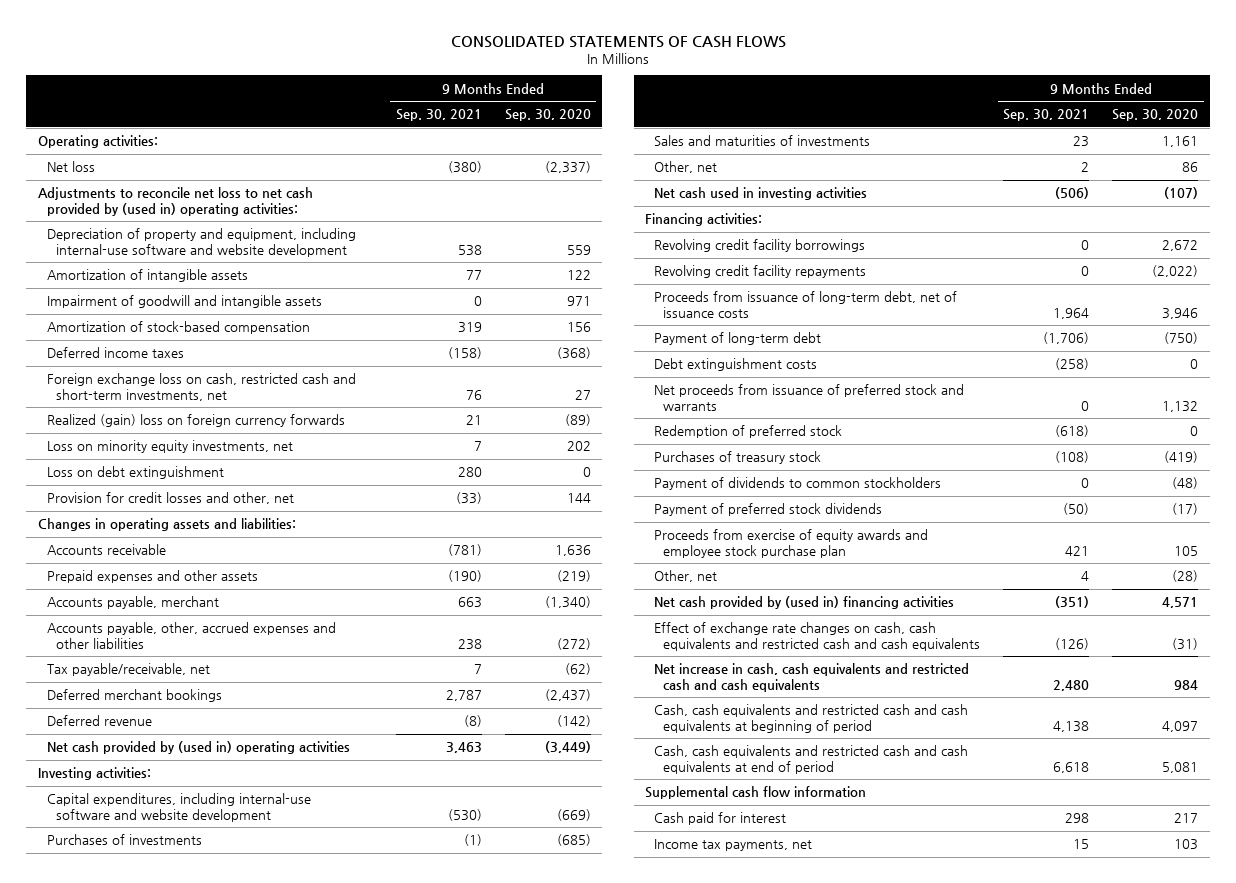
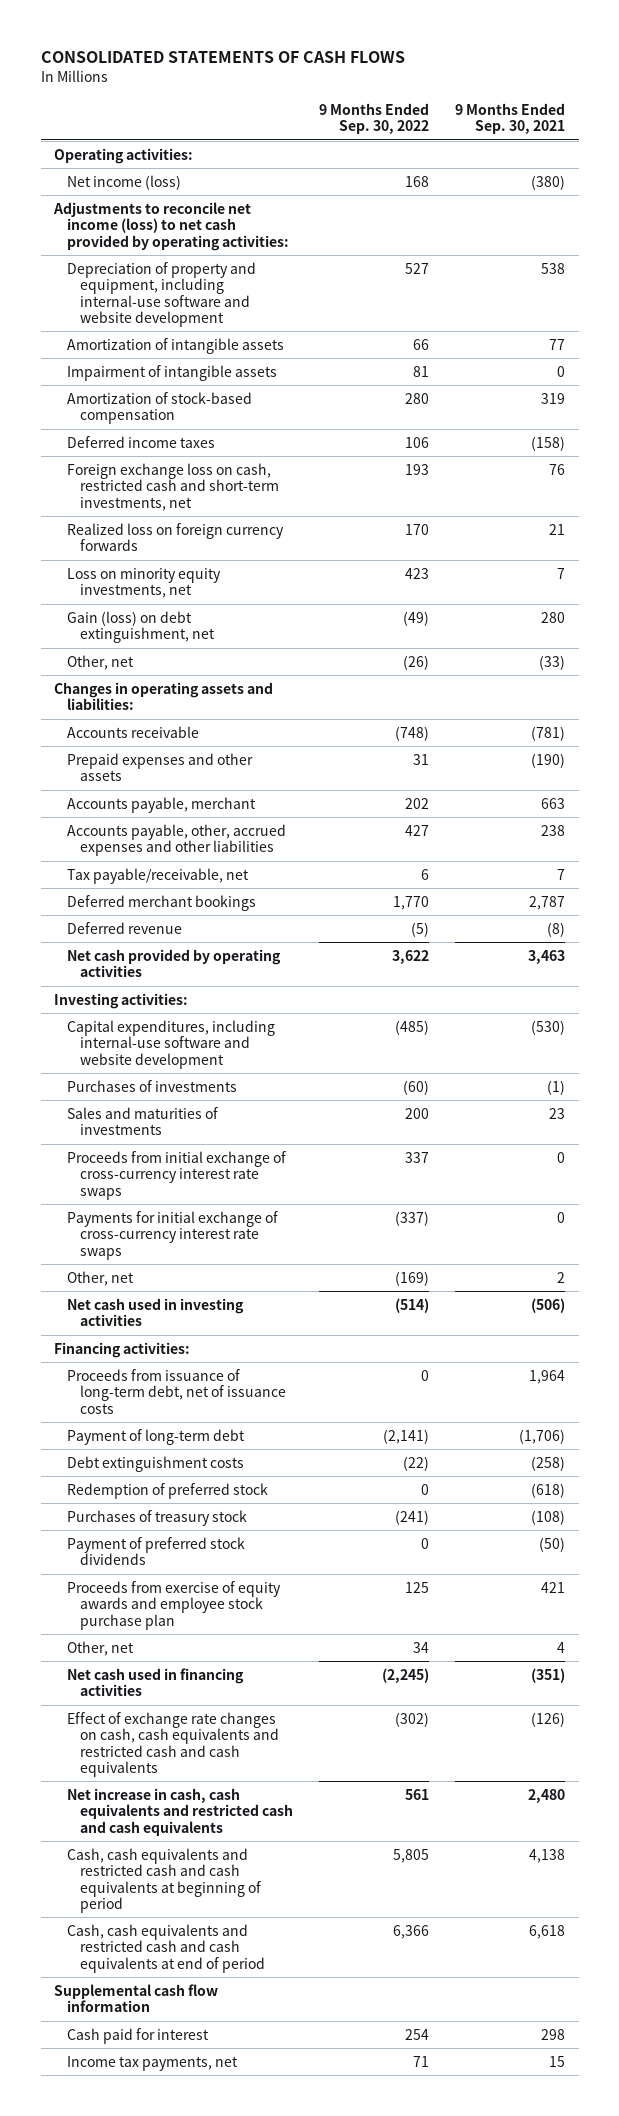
[504,109,591,122] Sep. 30, 2020 -> none
none -> [319,102,430,135] 9 Months Ended Sep. 30, 2022
[46,161,95,173] Net loss -> [66,174,181,190] Net income (loss)
[37,187,313,217] Adjustments to reconcile net loss to net cash provided by (used in) operating activities: -> [53,201,289,251] Adjustments to reconcile net income (loss) to net cash provided by operating activities:
[46,295,322,309] Impairment of goodwill and intangible assets -> [66,364,277,381] Impairment of intangible assets
[46,414,345,428] Realized (gain) loss on foreign currency forwards -> [66,522,284,552] Realized loss on foreign currency forwards
[46,492,294,505] Provision for credit losses and other, net -> none
[46,466,224,480] Loss on debt extinguishment -> [66,610,215,644] Gain (loss) on debt extinguishment, net
none -> [66,654,134,670] Other, net
[46,741,350,755] Net cash provided by (used in) operating activities -> [66,948,281,978] Net cash provided by operating activities
none -> [66,1150,286,1200] Proceeds from initial exchange of cross-currency interest rate swaps
none -> [66,1210,278,1260] Payments for initial exchange of cross-currency interest rate swaps
[654,239,866,253] Revolving credit facility borrowings -> none
[654,265,867,279] Revolving credit facility repayments -> none
[654,384,965,412] Net proceeds from issuance of preferred stock and warrants -> none
[654,477,942,491] Payment of dividends to common stockholders -> none
[654,596,955,610] Net cash provided by (used in) financing activities -> [66,1667,244,1697] Net cash used in financing activities

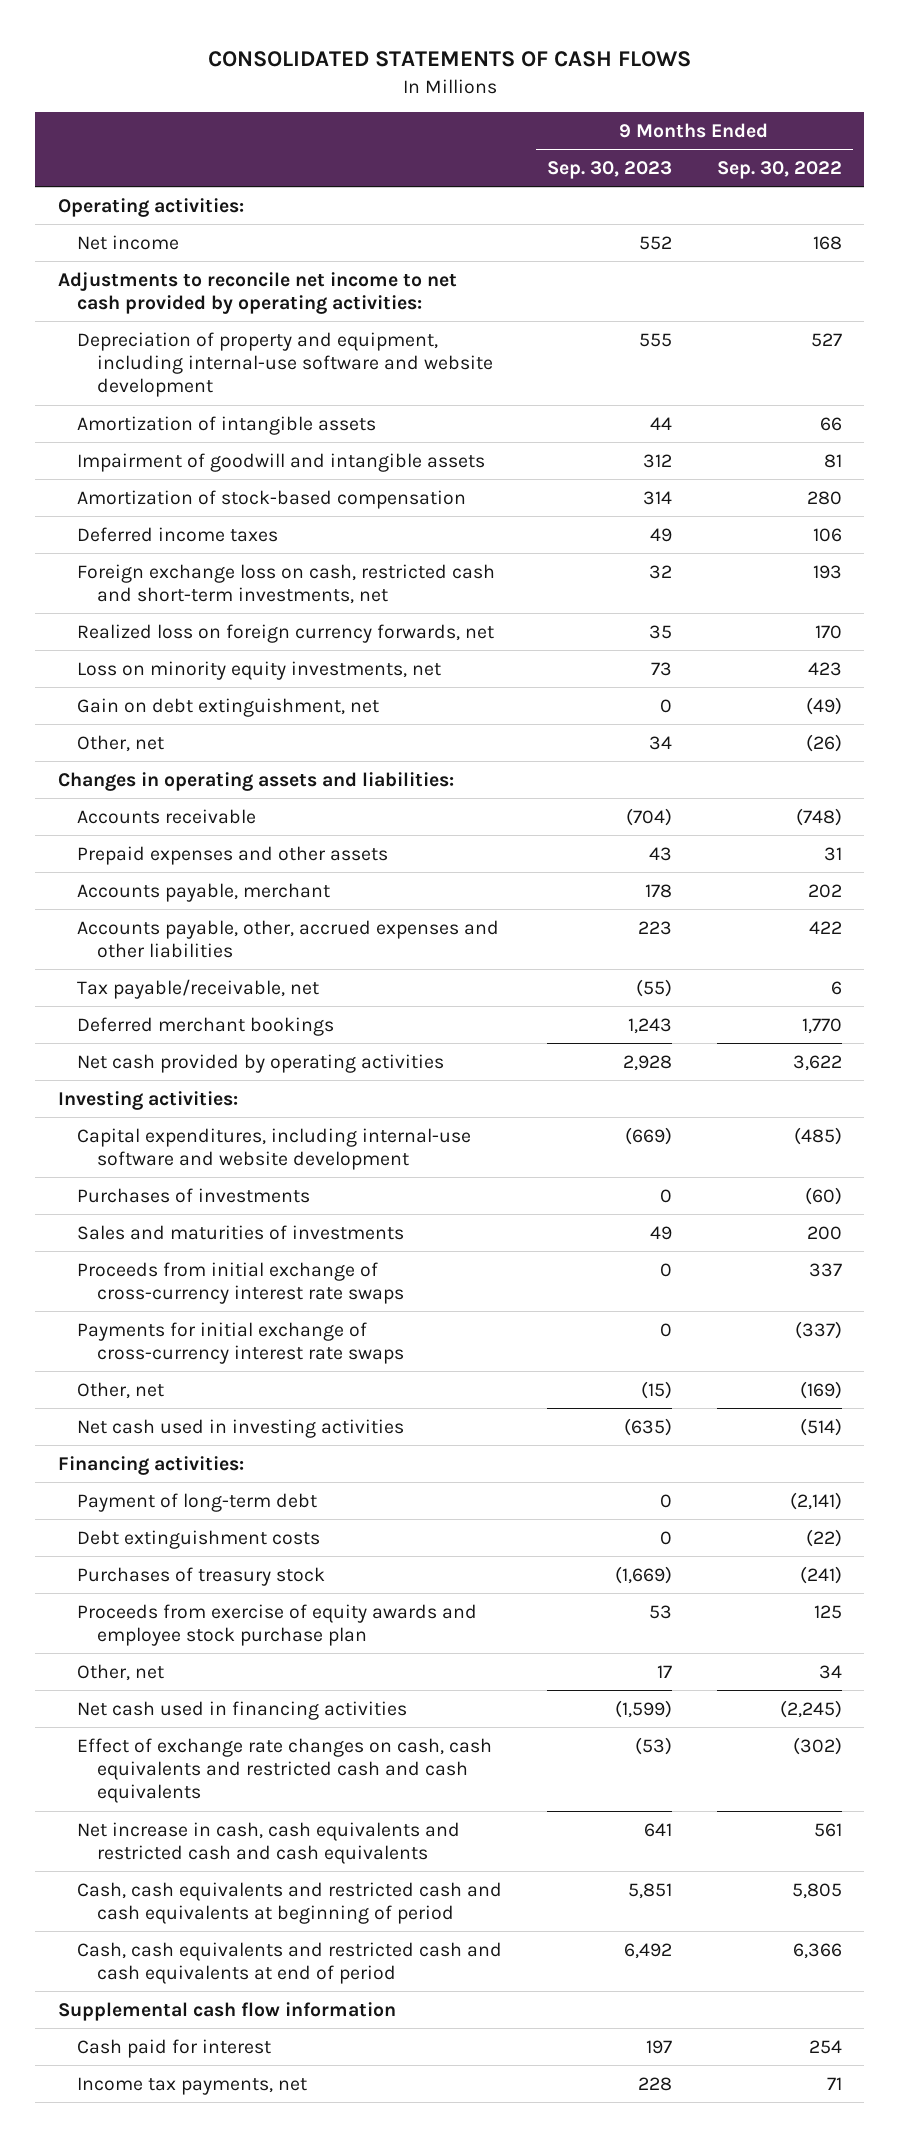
[455,102,566,135] 9 Months Ended Sep. 30, 2021 -> none
none -> [546,161,672,180] Sep. 30, 2023
[66,174,181,190] Net income (loss) -> [77,234,180,250] Net income
[53,201,289,251] Adjustments to reconcile net income (loss) to net cash provided by operating activities: -> [57,271,457,315] Adjustments to reconcile net income to net cash provided by operating activities:
[66,364,277,381] Impairment of intangible assets -> [77,452,486,472] Impairment of goodwill and intangible assets
[66,522,284,552] Realized loss on foreign currency forwards -> [77,623,495,643] Realized loss on foreign currency forwards, net
[66,610,215,644] Gain (loss) on debt extinguishment, net -> [77,697,380,717] Gain on debt extinguishment, net
[405,824,430,836] 427 -> [808,920,842,934] 422
[66,921,182,934] Deferred revenue -> none
[66,1368,286,1414] Proceeds from issuance of long-term debt, net of issuance costs -> none
[66,1482,268,1499] Redemption of preferred stock -> none
[66,1536,245,1566] Payment of preferred stock dividends -> none

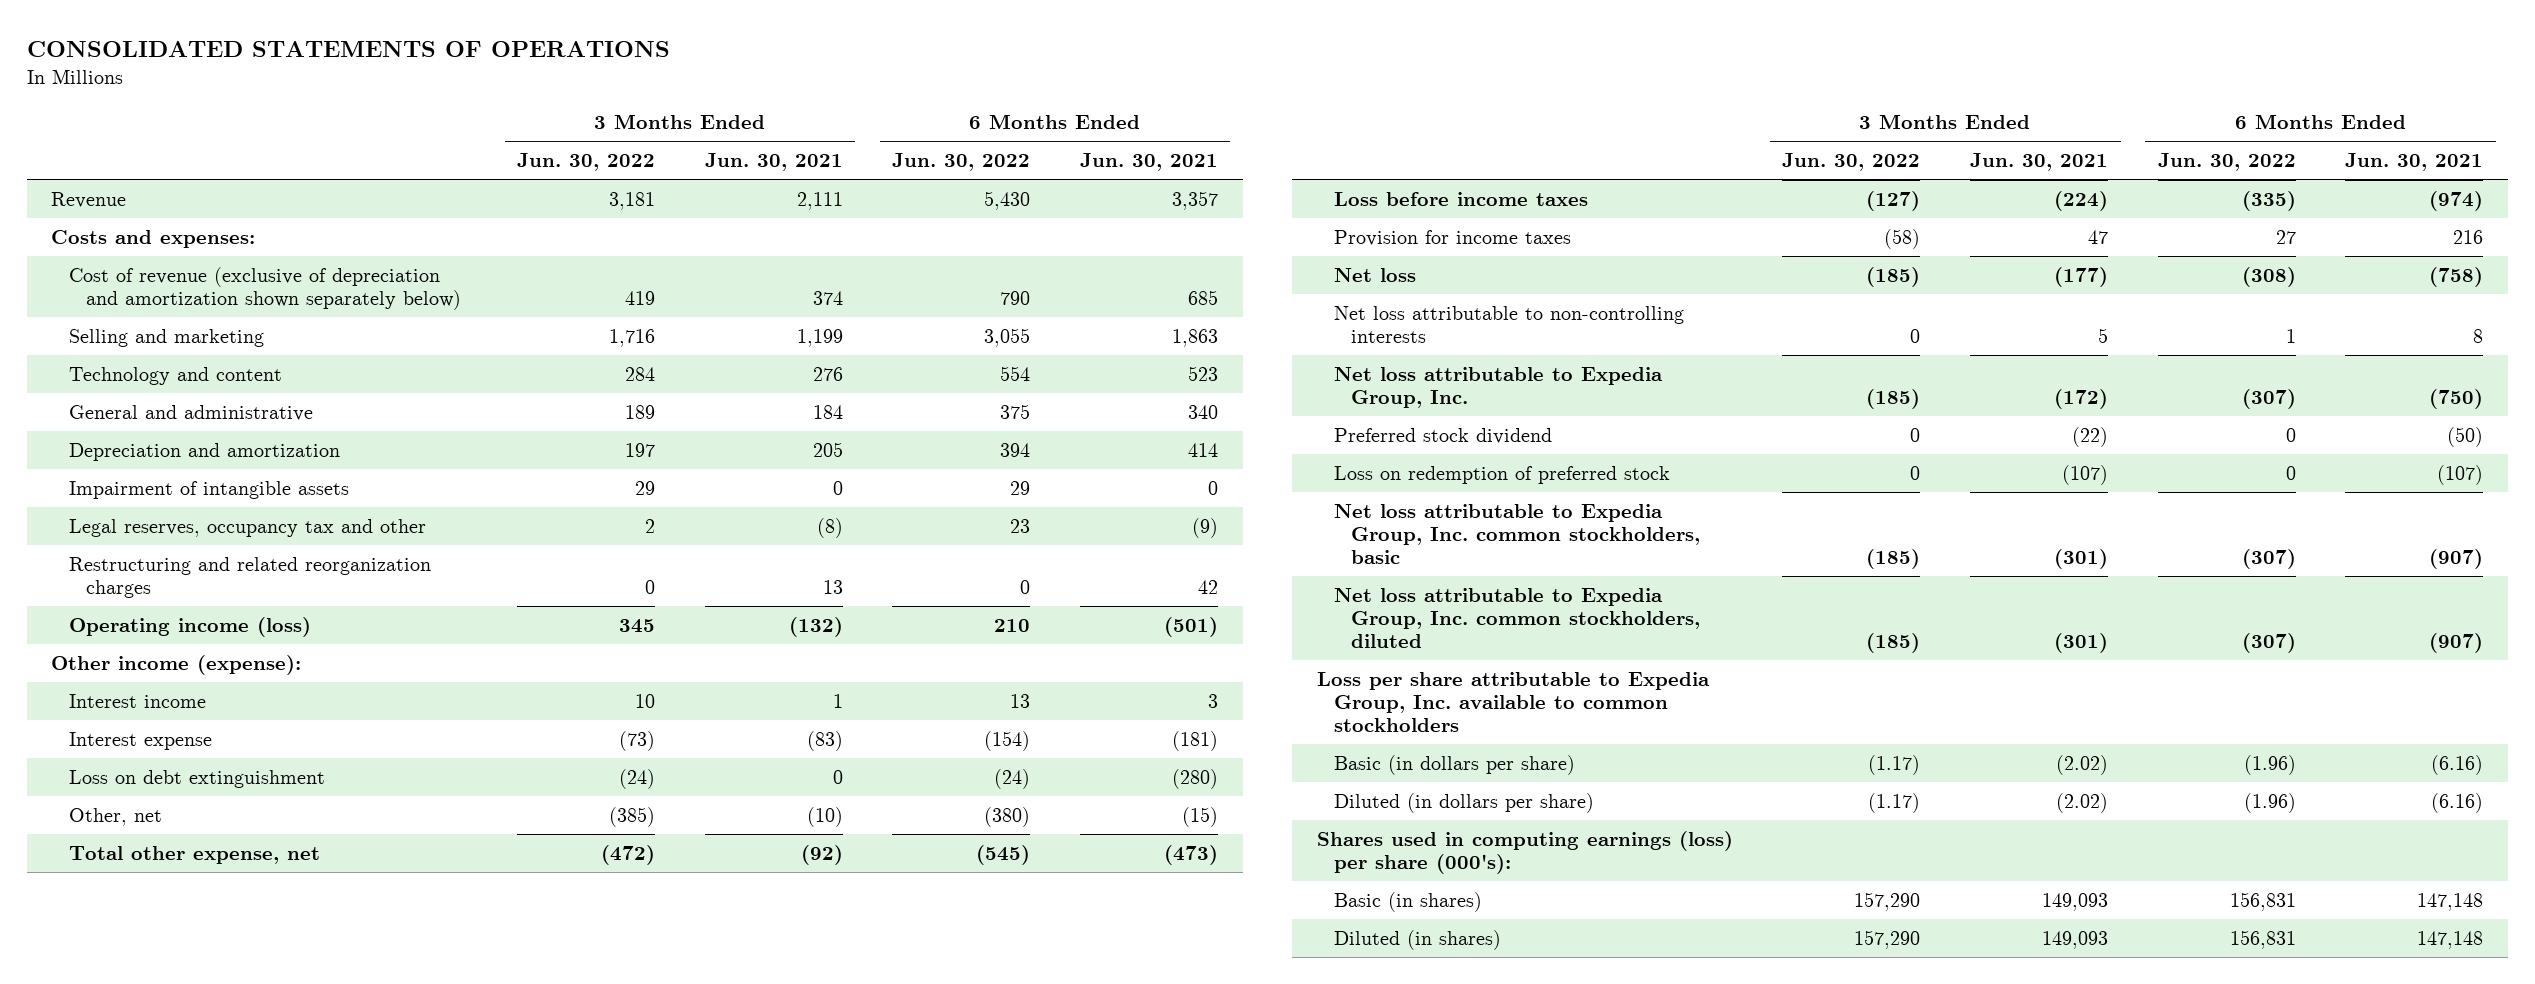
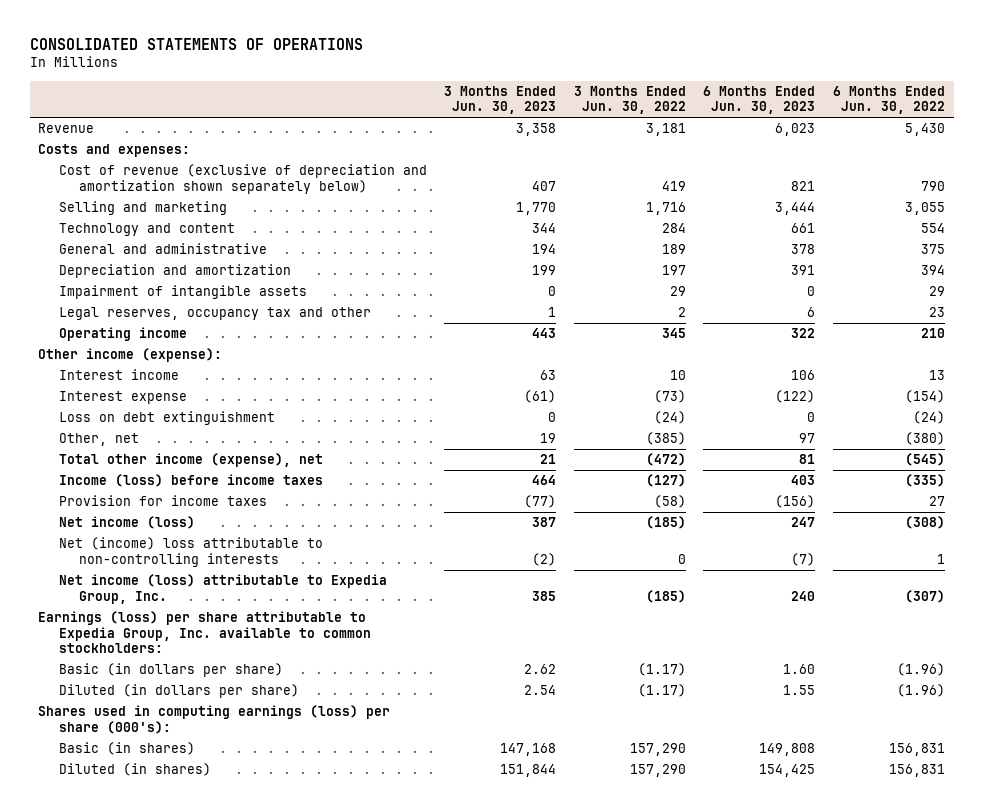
[704,153,843,172] Jun. 30, 2021 -> none
[1079,153,1218,172] Jun. 30, 2021 -> none
none -> [444,85,557,115] 3 Months Ended Jun. 30, 2023
none -> [703,85,816,115] 6 Months Ended Jun. 30, 2023
[68,556,431,598] Restructuring and related reorganization charges -> none
[68,616,311,637] Operating income (loss) -> [58,327,187,342] Operating income
[68,845,320,864] Total other expense, net -> [58,453,323,468] Total other income (expense), net
[1334,191,1589,206] Loss before income taxes -> [58,474,323,488] Income (loss) before income taxes
[1334,427,1553,444] Preferred stock dividend -> none
[1334,465,1671,484] Loss on redemption of preferred stock -> none
[1334,503,1701,564] Net loss attributable to Expedia Group, Inc. common stockholders, basic -> none
[1334,587,1701,648] Net loss attributable to Expedia Group, Inc. common stockholders, diluted -> none
[1334,267,1417,282] Net loss -> [58,516,195,530] Net income (loss)
[1334,305,1685,343] Net loss attributable to non-controlling interests -> [58,537,323,567] Net (income) loss attributable to non-controlling interests
[1334,366,1664,408] Net loss attributable to Expedia Group, Inc. -> [58,574,387,604] Net income (loss) attributable to Expedia Group, Inc.
[1316,671,1710,732] Loss per share attributable to Expedia Group, Inc. available to common stockholders -> [38,611,371,653] Earnings (loss) per share attributable to Expedia Group, Inc. available to common stockholders:

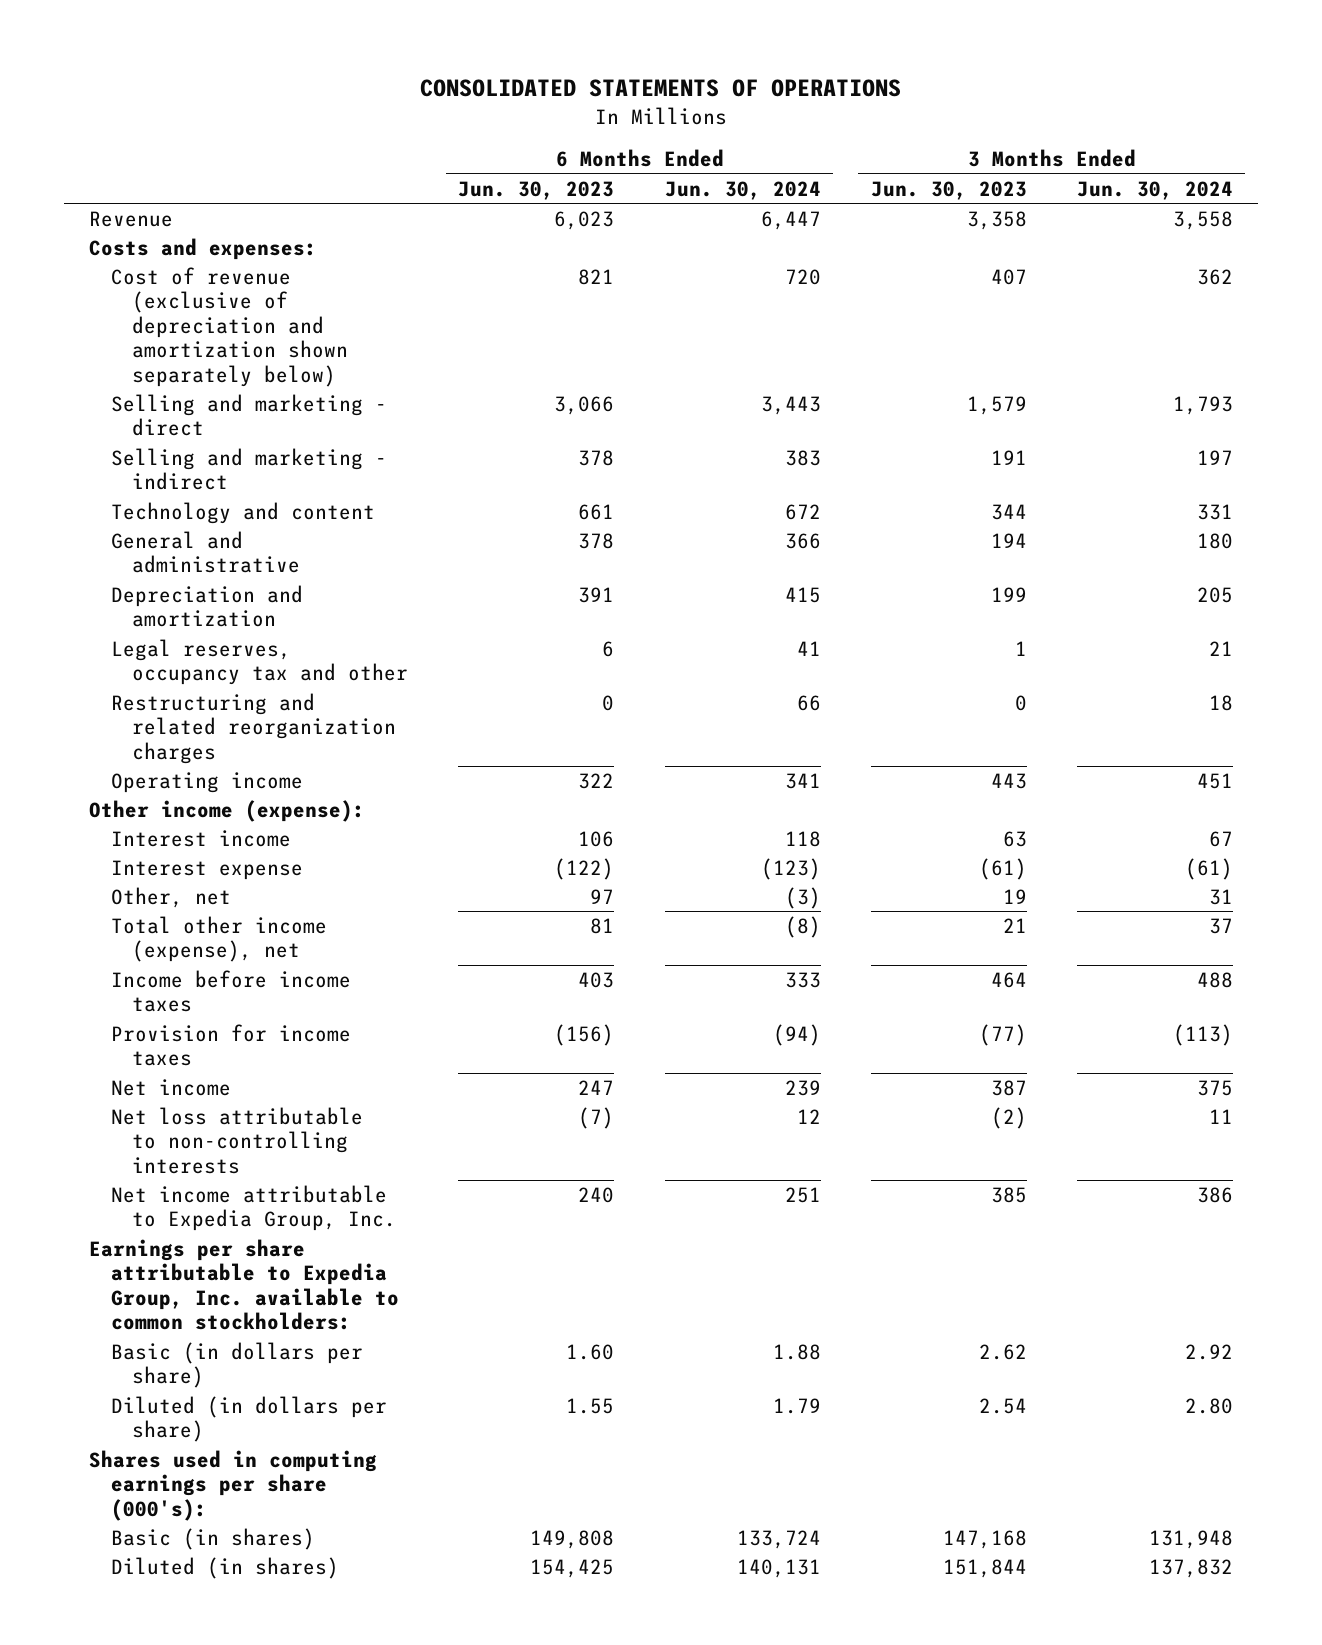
[573,85,686,115] 3 Months Ended Jun. 30, 2022 -> none
[832,85,945,115] 6 Months Ended Jun. 30, 2022 -> none
none -> [664,180,821,200] Jun. 30, 2024
none -> [1076,180,1233,200] Jun. 30, 2024
[58,201,227,216] Selling and marketing -> [110,393,387,437] Selling and marketing - direct
[516,202,557,216] 1,770 -> [966,395,1027,415] 1,579
[775,202,816,216] 3,444 -> [554,395,615,415] 3,066
none -> [110,447,387,491] Selling and marketing - indirect
[58,285,307,300] Impairment of intangible assets -> none
none -> [110,692,397,764] Restructuring and related reorganization charges
[58,411,275,426] Loss on debt extinguishment -> none
[58,474,323,488] Income (loss) before income taxes -> [110,969,351,1013] Income before income taxes
[58,516,195,530] Net income (loss) -> [110,1078,231,1096] Net income
[58,537,323,567] Net (income) loss attributable to non-controlling interests -> [110,1106,363,1174] Net loss attributable to non-controlling interests
[58,574,387,604] Net income (loss) attributable to Expedia Group, Inc. -> [110,1184,397,1232] Net income attributable to Expedia Group, Inc.
[38,611,371,653] Earnings (loss) per share attributable to Expedia Group, Inc. available to common stockholders: -> [88,1238,399,1331] Earnings per share attributable to Expedia Group, Inc. available to common stockholders:
[38,705,391,734] Shares used in computing earnings (loss) per share (000's): -> [88,1449,377,1521] Shares used in computing earnings per share (000's):

